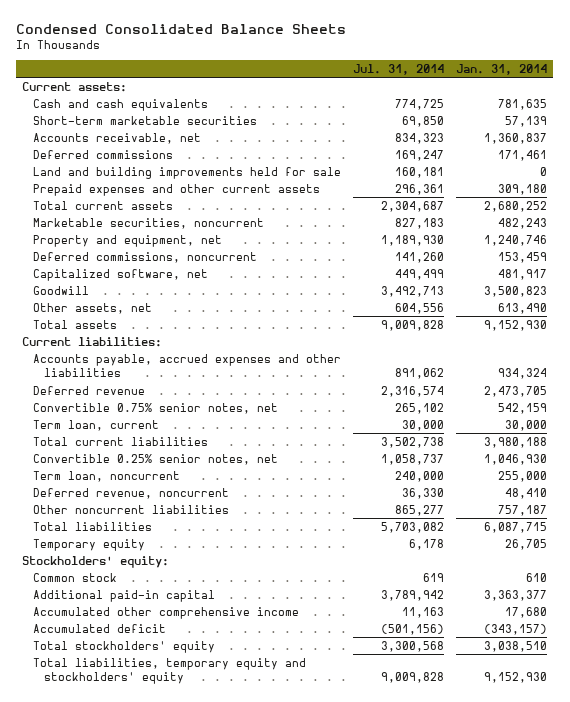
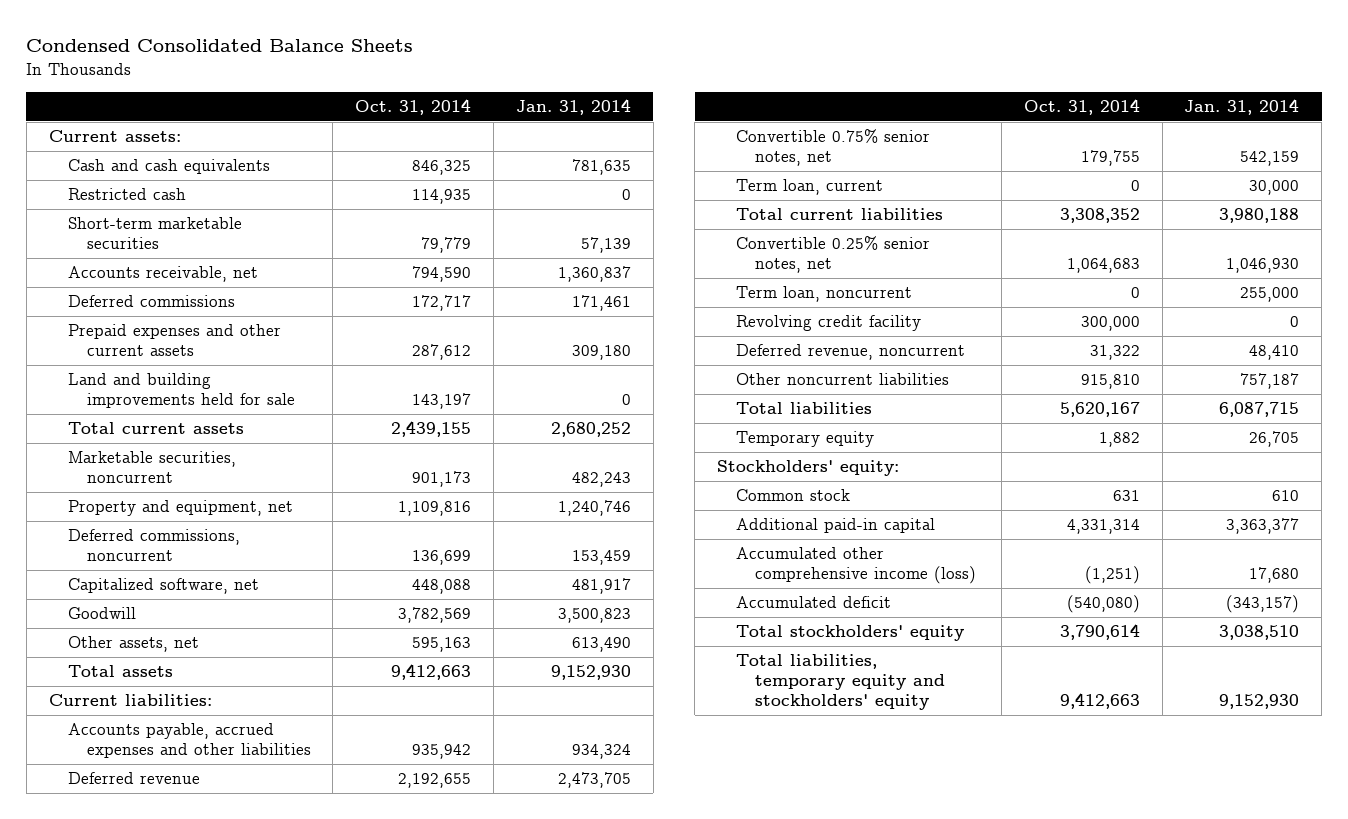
[353,63,445,75] Jul. 31, 2014 -> none
none -> [355,98,472,115] Oct. 31, 2014
none -> [67,188,186,201] Restricted cash
[33,166,342,179] Land and building improvements held for sale -> [67,373,295,409] Land and building improvements held for sale
none -> [736,315,922,332] Revolving credit facility
[33,606,300,619] Accumulated other comprehensive income -> [736,547,977,585] Accumulated other comprehensive income (loss)

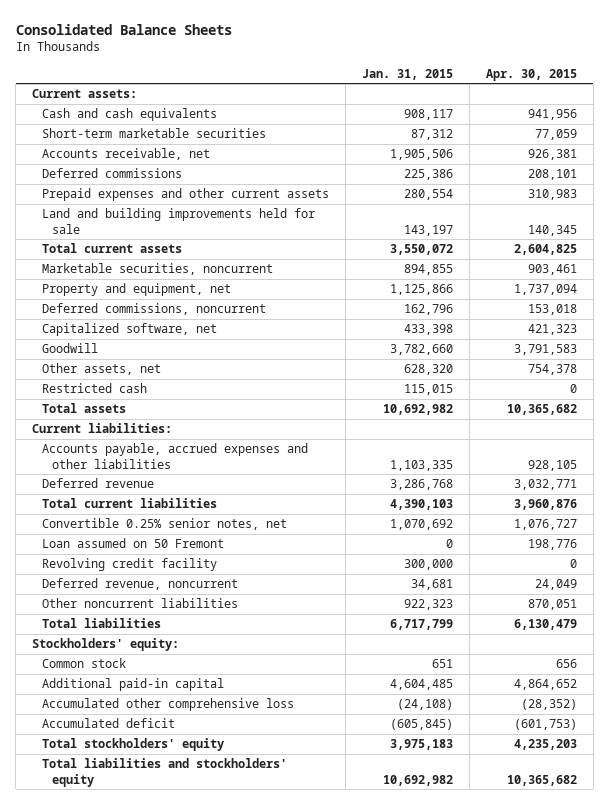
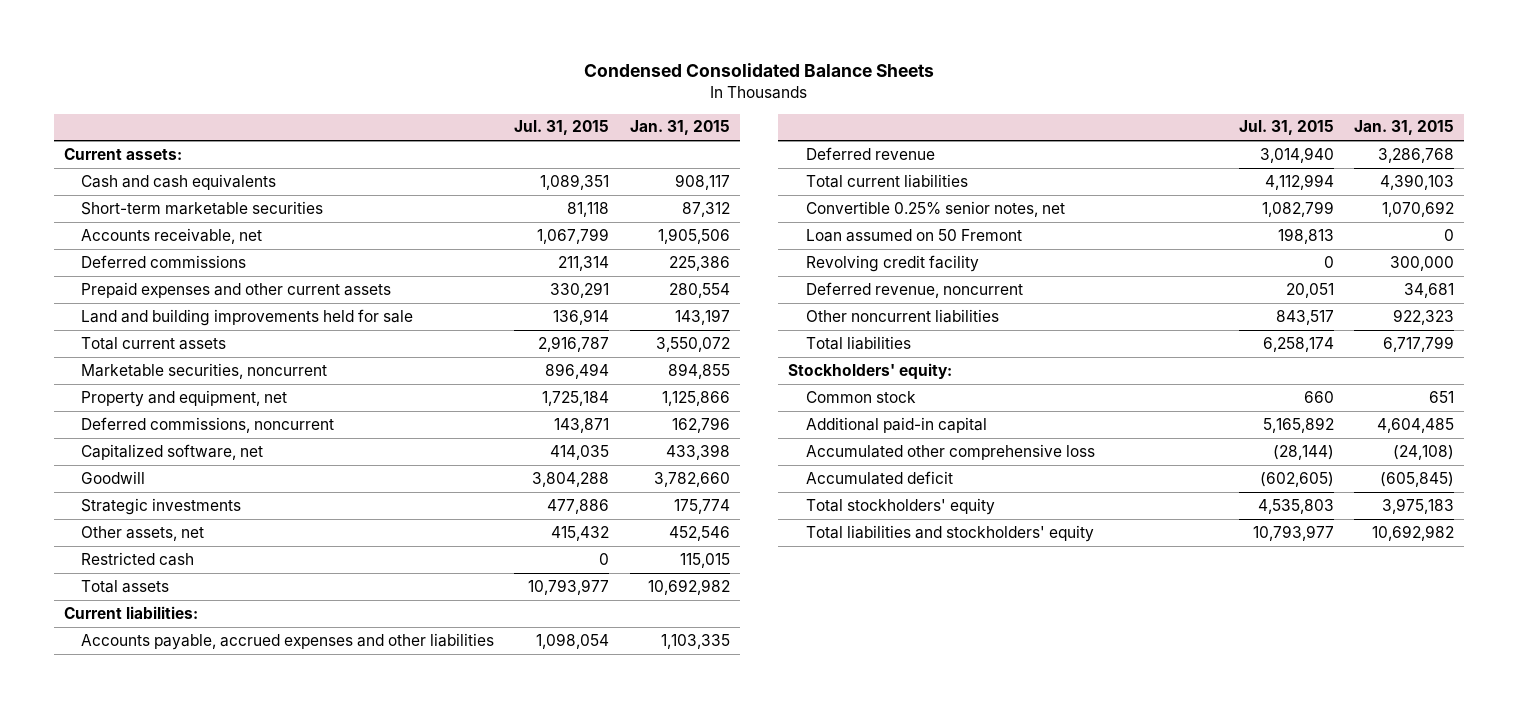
[15,23,232,35] Consolidated Balance Sheets -> [583,63,934,78] Condensed Consolidated Balance Sheets
[485,68,577,81] Apr. 30, 2015 -> none
none -> [514,120,610,136] Jul. 31, 2015
none -> [81,497,242,515] Strategic investments
[403,364,453,376] 628,320 -> [668,525,730,541] 452,546

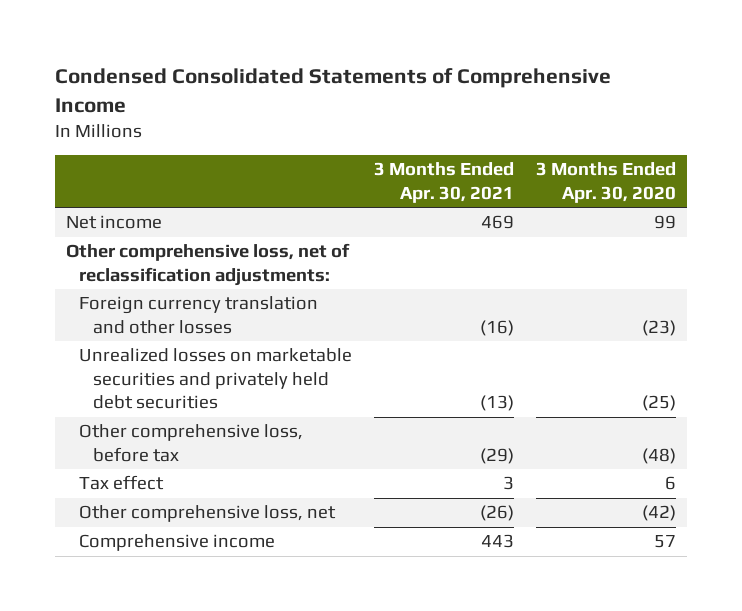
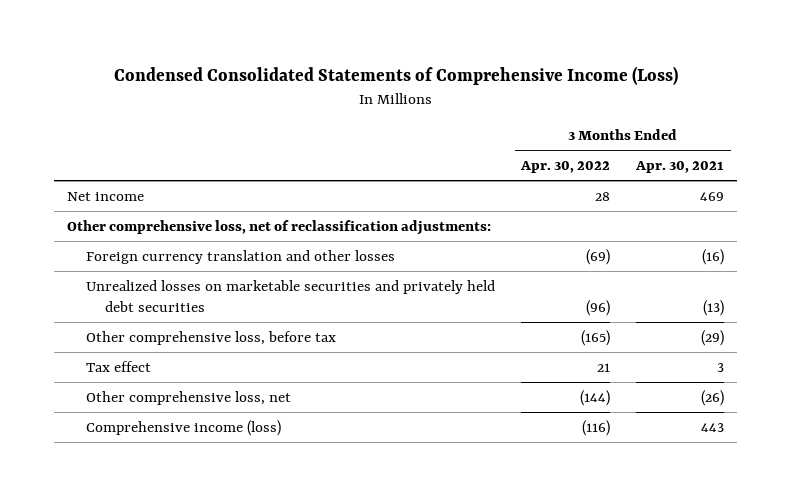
[55,68,612,113] Condensed Consolidated Statements of Comprehensive Income -> [113,65,678,85] Condensed Consolidated Statements of Comprehensive Income (Loss)
[535,162,676,203] 3 Months Ended Apr. 30, 2020 -> none
none -> [520,161,611,174] Apr. 30, 2022
[79,534,276,552] Comprehensive income -> [86,419,282,436] Comprehensive income (loss)

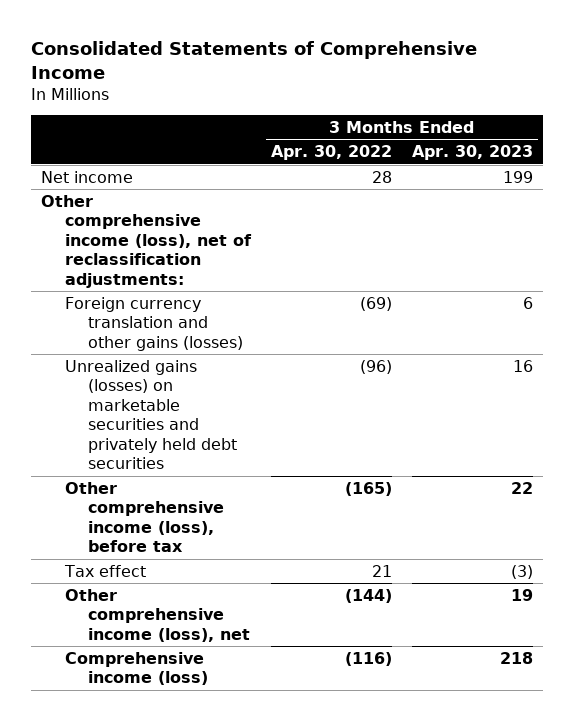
[113,65,678,85] Condensed Consolidated Statements of Comprehensive Income (Loss) -> [30,40,477,79] Consolidated Statements of Comprehensive Income
[635,161,725,174] Apr. 30, 2021 -> none
none -> [411,145,533,161] Apr. 30, 2023
[67,219,492,235] Other comprehensive loss, net of reclassification adjustments: -> [40,194,252,288] Other comprehensive income (loss), net of reclassification adjustments:
[86,249,396,264] Foreign currency translation and other losses -> [64,296,244,351] Foreign currency translation and other gains (losses)
[86,279,496,312] Unrealized losses on marketable securities and privately held debt securities -> [64,359,238,470] Unrealized gains (losses) on marketable securities and privately held debt securities
[86,330,337,345] Other comprehensive loss, before tax -> [64,481,225,553] Other comprehensive income (loss), before tax
[86,390,292,405] Other comprehensive loss, net -> [64,588,251,642] Other comprehensive income (loss), net

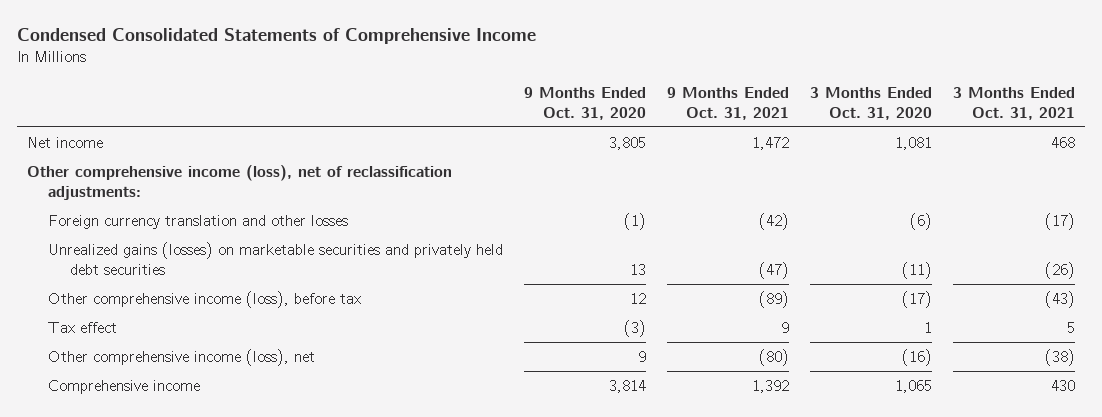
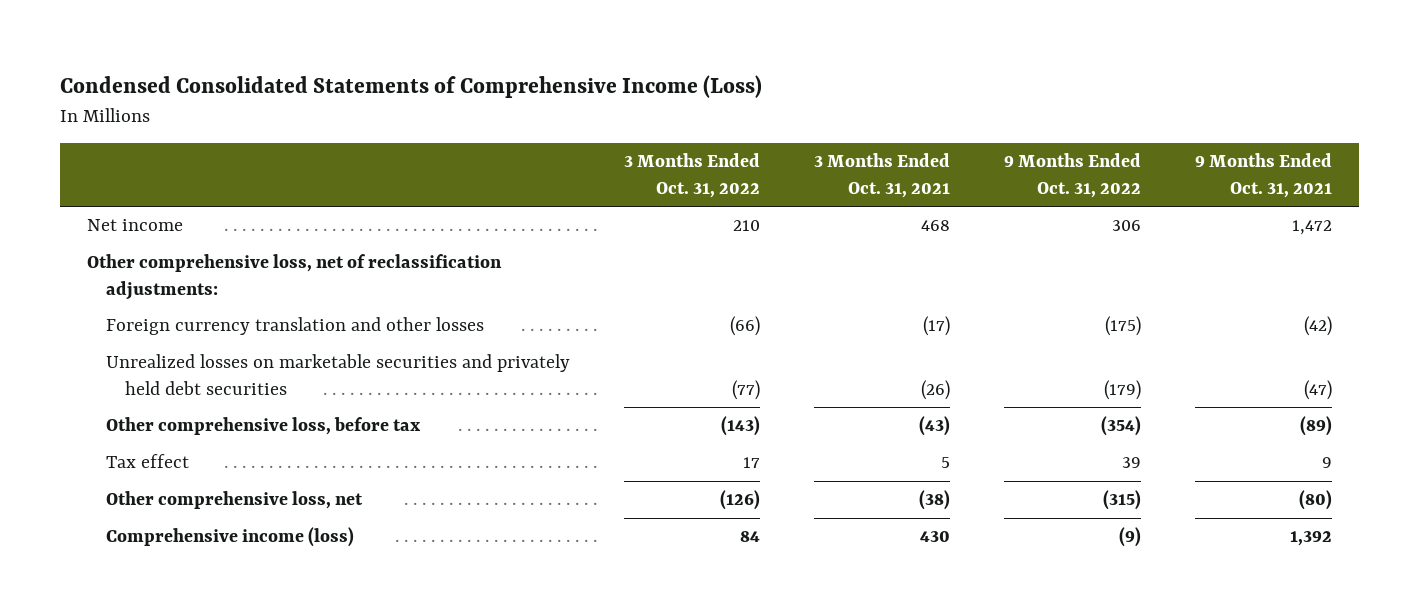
[16,28,536,45] Condensed Consolidated Statements of Comprehensive Income -> [60,75,763,99] Condensed Consolidated Statements of Comprehensive Income (Loss)
[524,87,647,120] 9 Months Ended Oct. 31, 2020 -> none
[809,87,932,120] 3 Months Ended Oct. 31, 2020 -> none
none -> [623,153,760,198] 3 Months Ended Oct. 31, 2022
none -> [1003,153,1141,198] 9 Months Ended Oct. 31, 2022
[26,165,452,200] Other comprehensive income (loss), net of reclassification adjustments: -> [87,254,503,300] Other comprehensive loss, net of reclassification adjustments:
[48,242,504,275] Unrealized gains (losses) on marketable securities and privately held debt securities -> [106,354,571,395] Unrealized losses on marketable securities and privately held debt securities
[48,291,362,309] Other comprehensive income (loss), before tax -> [106,417,422,436] Other comprehensive loss, before tax
[48,349,316,367] Other comprehensive income (loss), net -> [106,491,364,510] Other comprehensive loss, net
[48,380,201,395] Comprehensive income -> [106,527,355,548] Comprehensive income (loss)

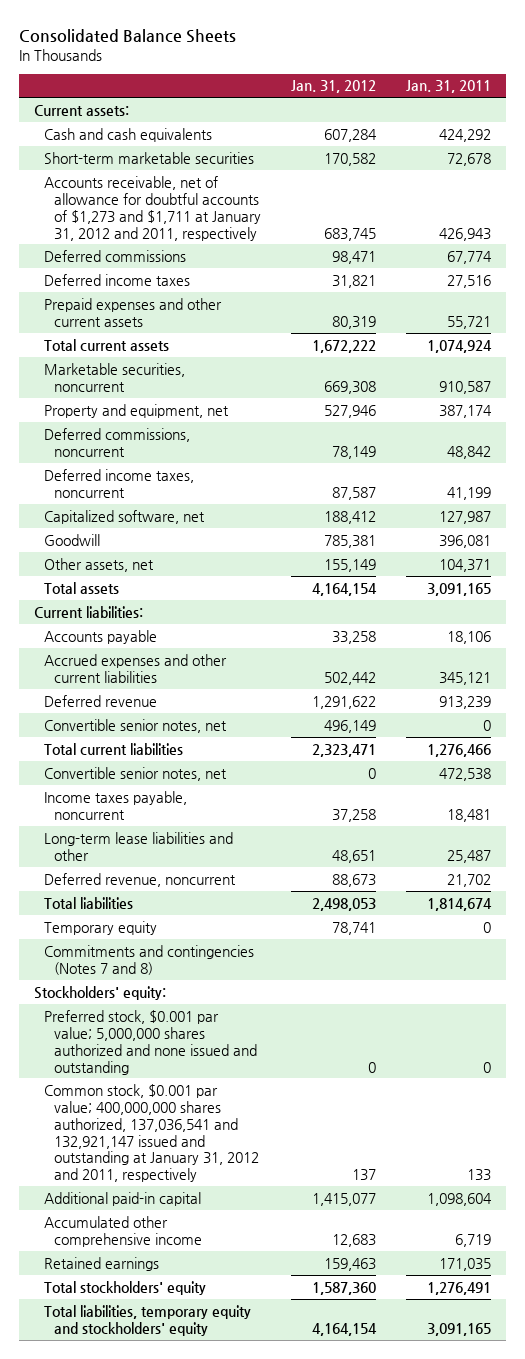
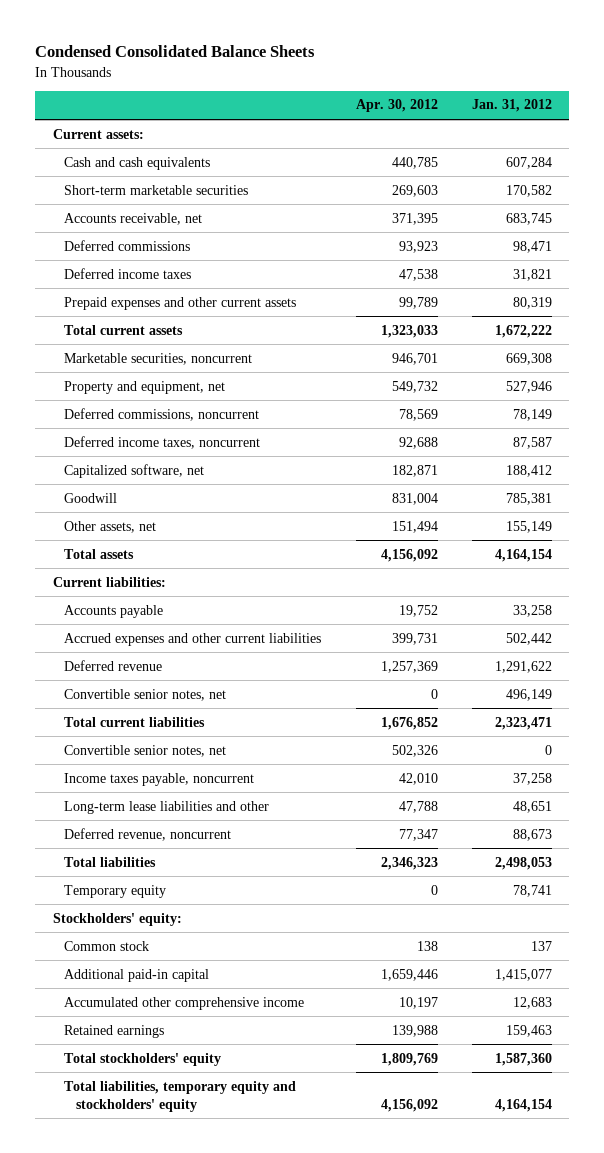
[18,28,236,43] Consolidated Balance Sheets -> [35,45,316,58] Condensed Consolidated Balance Sheets
[406,80,492,94] Jan. 31, 2011 -> none
none -> [355,99,438,113] Apr. 30, 2012
[44,175,262,241] Accounts receivable, net of allowance for doubtful accounts of $1,273 and $1,711 at January 31, 2012 and 2011, respectively -> [64,212,203,225] Accounts receivable, net
[44,944,255,975] Commitments and contingencies (Notes 7 and 8) -> none
[44,1009,258,1075] Preferred stock, $0.001 par value; 5,000,000 shares authorized and none issued and outstanding -> none
[44,1083,260,1183] Common stock, $0.001 par value; 400,000,000 shares authorized, 137,036,541 and 132,921,147 issued and outstanding at January 31, 2012 and 2011, respectively -> [64,940,150,951] Common stock

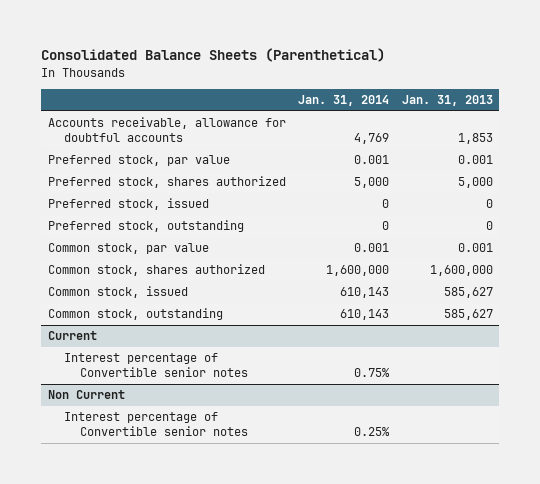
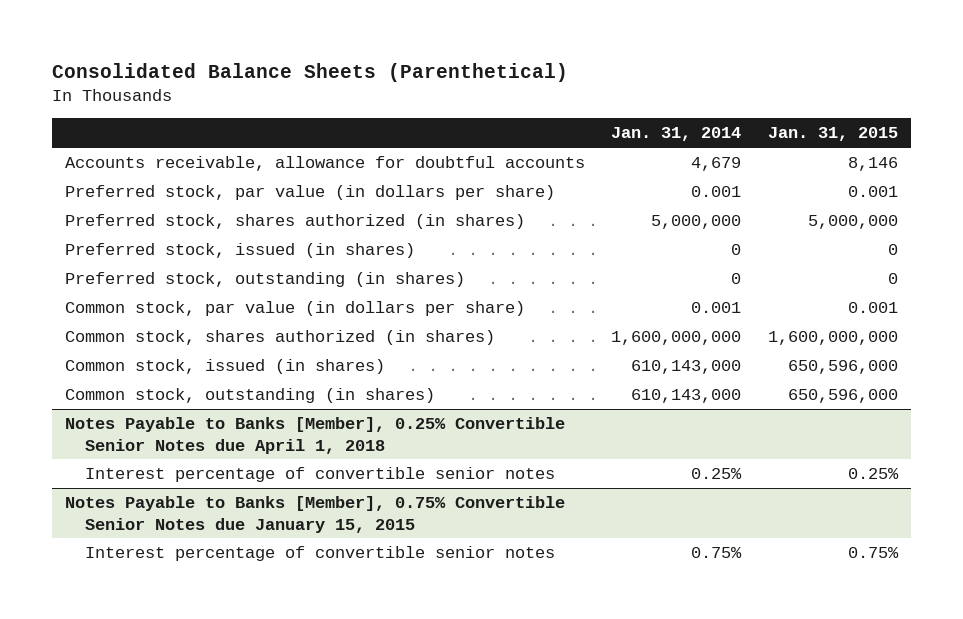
[401,95,493,107] Jan. 31, 2013 -> none
none -> [767,127,898,142] Jan. 31, 2015
[47,331,97,341] Current -> none
[47,390,125,400] Non Current -> none
[354,133,390,145] 4,769 -> [691,156,742,171] 4,679
[47,155,230,167] Preferred stock, par value -> [65,184,556,200] Preferred stock, par value (in dollars per share)
[47,176,286,189] Preferred stock, shares authorized -> [65,213,526,229] Preferred stock, shares authorized (in shares)
[354,177,390,189] 5,000 -> [651,214,742,229] 5,000,000
[47,198,209,211] Preferred stock, issued -> [65,242,416,258] Preferred stock, issued (in shares)
[47,220,244,233] Preferred stock, outstanding -> [65,271,466,287] Preferred stock, outstanding (in shares)
[47,243,209,255] Common stock, par value -> [65,300,526,316] Common stock, par value (in dollars per share)
[47,264,265,277] Common stock, shares authorized -> [65,329,496,345] Common stock, shares authorized (in shares)
[326,265,390,277] 1,600,000 -> [611,330,742,345] 1,600,000,000
[47,286,188,299] Common stock, issued -> [65,358,386,374] Common stock, issued (in shares)
[340,287,390,299] 610,143 -> [631,359,742,374] 610,143,000
[47,308,223,321] Common stock, outstanding -> [65,387,436,403] Common stock, outstanding (in shares)
[340,309,390,321] 610,143 -> [631,388,742,403] 610,143,000
none -> [65,416,566,454] Notes Payable to Banks [Member], 0.25% Convertible Senior Notes due April 1, 2018
[63,353,248,378] Interest percentage of Convertible senior notes -> [85,466,556,482] Interest percentage of convertible senior notes
[354,368,391,378] 0.75% -> [691,467,743,479] 0.25%
none -> [65,495,566,533] Notes Payable to Banks [Member], 0.75% Convertible Senior Notes due January 15, 2015
[63,412,248,437] Interest percentage of Convertible senior notes -> [85,545,556,561] Interest percentage of convertible senior notes
[354,427,391,437] 0.25% -> [691,546,743,558] 0.75%

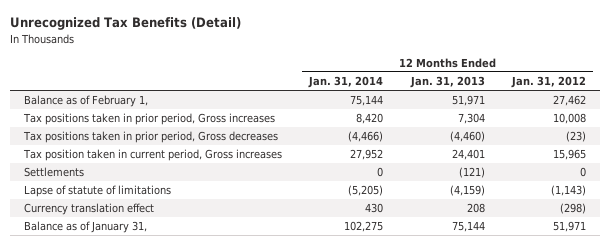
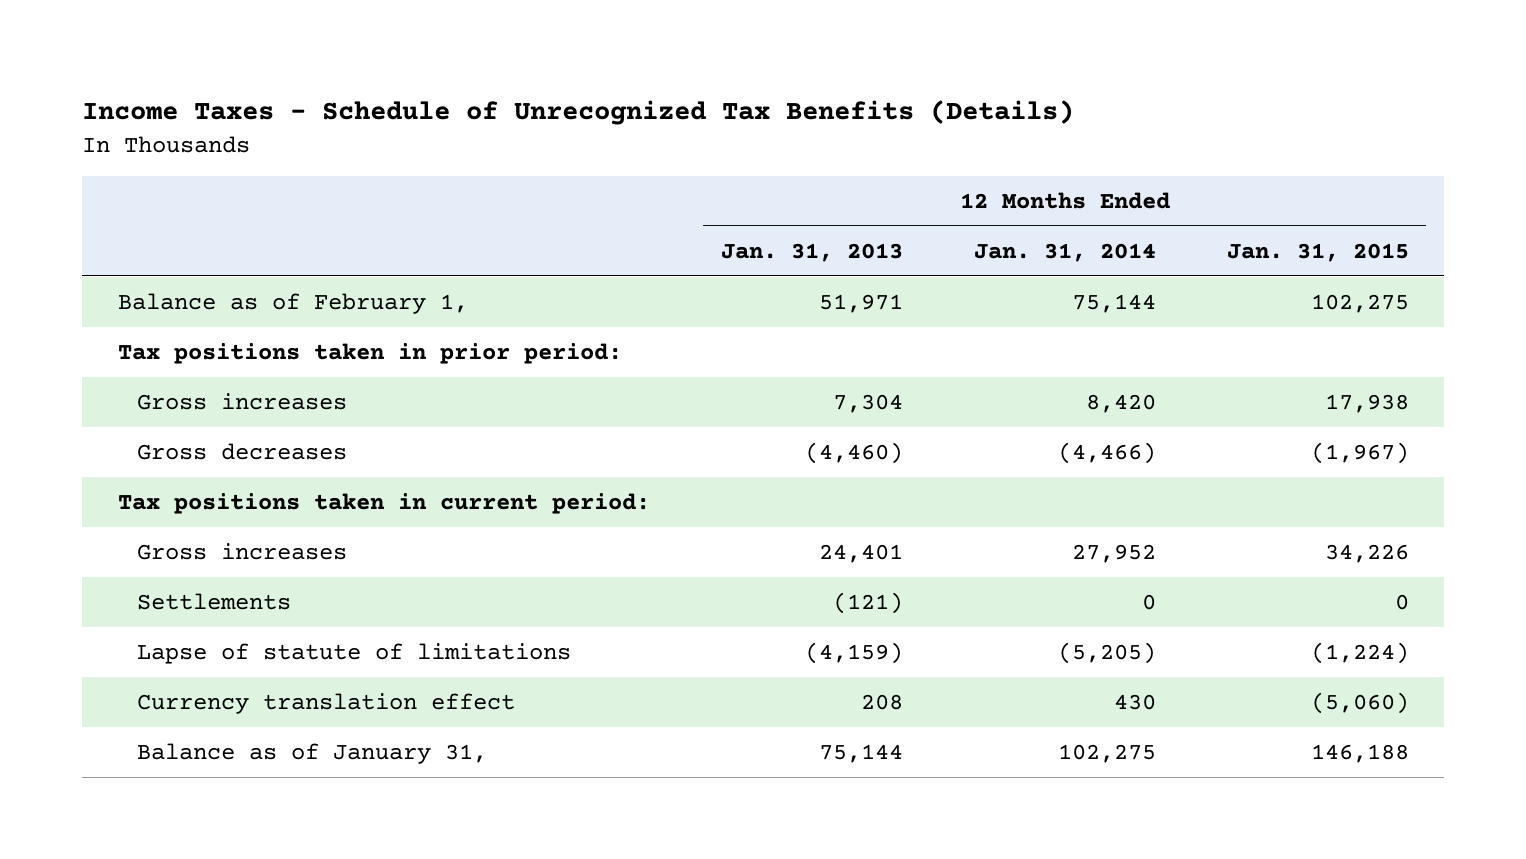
[9,17,241,31] Unrecognized Tax Benefits (Detail) -> [82,100,1075,126] Income Taxes - Schedule of Unrecognized Tax Benefits (Details)
[511,76,587,89] Jan. 31, 2012 -> none
none -> [1226,242,1409,262] Jan. 31, 2015
none -> [117,342,622,364] Tax positions taken in prior period:
[22,113,275,126] Tax positions taken in prior period, Gross increases -> [136,392,347,410] Gross increases
[22,131,278,144] Tax positions taken in prior period, Gross decreases -> [136,442,347,460] Gross decreases
none -> [117,492,650,514] Tax positions taken in current period:
[22,149,282,162] Tax position taken in current period, Gross increases -> [136,542,347,560] Gross increases

